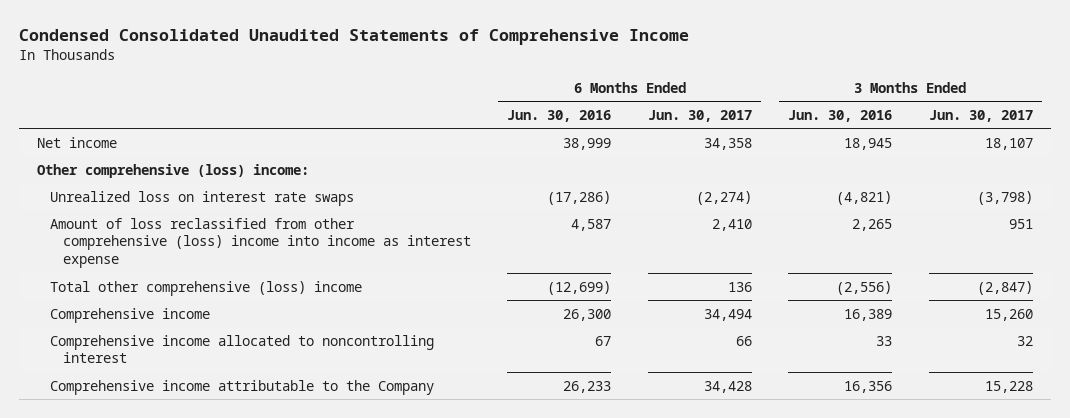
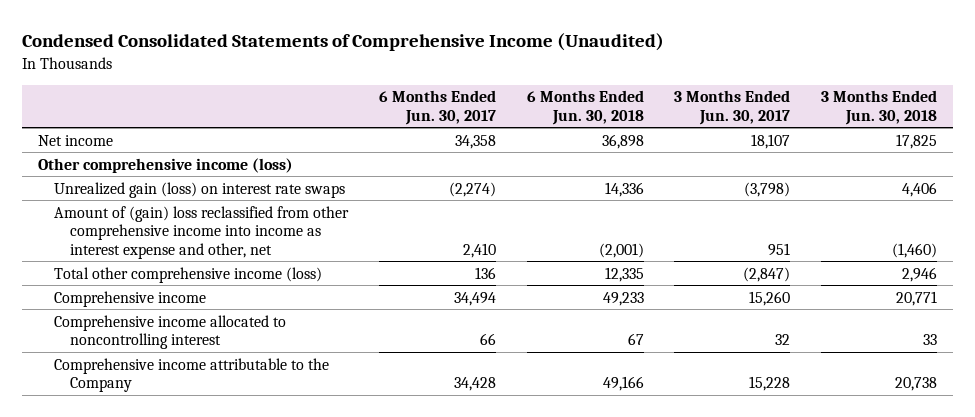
[18,28,689,45] Condensed Consolidated Unaudited Statements of Comprehensive Income -> [22,32,665,51] Condensed Consolidated Statements of Comprehensive Income (Unaudited)
[507,109,612,122] Jun. 30, 2016 -> none
[788,109,893,122] Jun. 30, 2016 -> none
none -> [526,90,644,125] 6 Months Ended Jun. 30, 2018
none -> [821,90,938,125] 3 Months Ended Jun. 30, 2018
[36,163,309,178] Other comprehensive (loss) income: -> [37,157,293,173] Other comprehensive income (loss)
[49,190,354,206] Unrealized loss on interest rate swaps -> [53,181,345,198] Unrealized gain (loss) on interest rate swaps
[49,217,472,269] Amount of loss reclassified from other comprehensive (loss) income into income as interest expense -> [53,205,349,259] Amount of (gain) loss reclassified from other comprehensive income into income as interest expense and other, net
[49,280,362,296] Total other comprehensive (loss) income -> [53,266,322,283] Total other comprehensive income (loss)

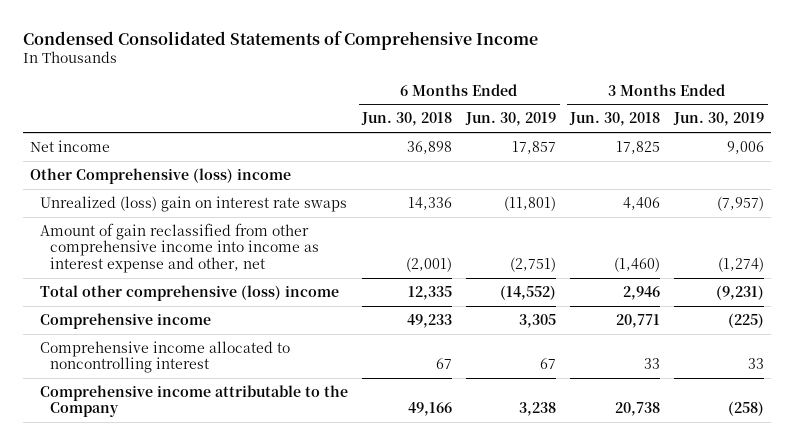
[22,32,665,51] Condensed Consolidated Statements of Comprehensive Income (Unaudited) -> [23,30,539,50] Condensed Consolidated Statements of Comprehensive Income
[378,90,496,125] 6 Months Ended Jun. 30, 2017 -> none
[674,90,791,125] 3 Months Ended Jun. 30, 2017 -> none
none -> [465,112,557,127] Jun. 30, 2019
none -> [673,112,765,127] Jun. 30, 2019
[37,157,293,173] Other comprehensive income (loss) -> [30,167,292,184] Other Comprehensive (loss) income
[53,181,345,198] Unrealized gain (loss) on interest rate swaps -> [40,195,348,212] Unrealized (loss) gain on interest rate swaps
[53,205,349,259] Amount of (gain) loss reclassified from other comprehensive income into income as interest expense and other, net -> [40,222,319,274] Amount of gain reclassified from other comprehensive income into income as interest expense and other, net
[53,266,322,283] Total other comprehensive income (loss) -> [40,284,340,301] Total other comprehensive (loss) income

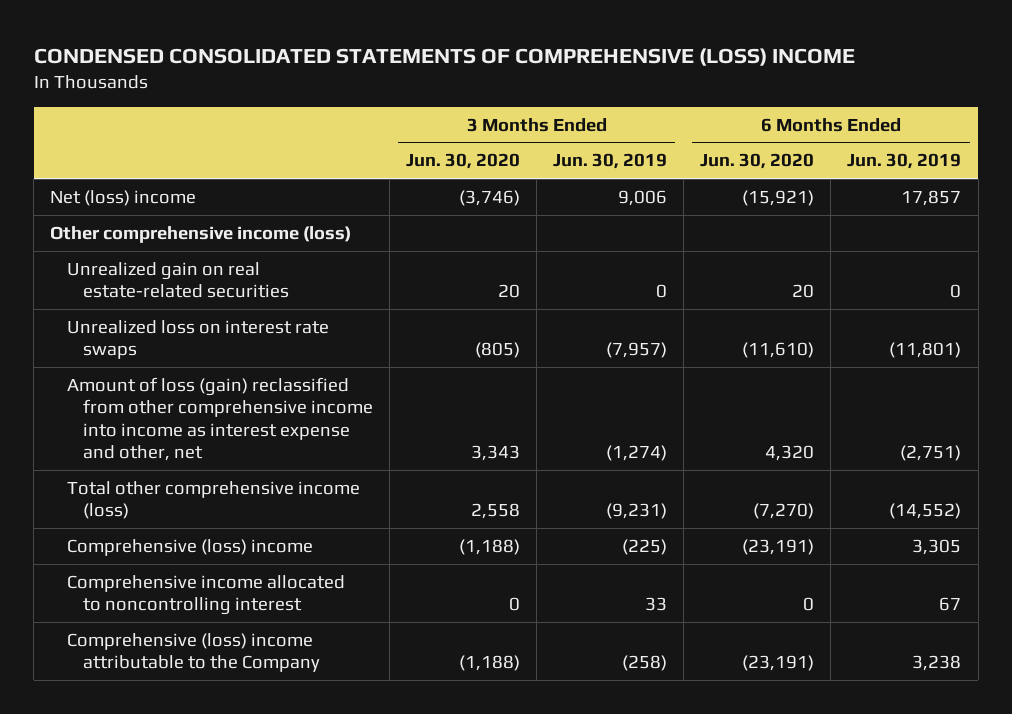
[23,30,539,50] Condensed Consolidated Statements of Comprehensive Income -> [33,47,855,66] CONDENSED CONSOLIDATED STATEMENTS OF COMPREHENSIVE (LOSS) INCOME
[361,112,453,127] Jun. 30, 2018 -> none
[569,112,661,127] Jun. 30, 2018 -> none
none -> [405,153,520,170] Jun. 30, 2020
none -> [700,153,815,170] Jun. 30, 2020
[30,139,111,152] Net income -> [50,189,197,206] Net (loss) income
[30,167,292,184] Other Comprehensive (loss) income -> [50,225,352,243] Other comprehensive income (loss)
none -> [66,261,289,299] Unrealized gain on real estate-related securities
[40,195,348,212] Unrealized (loss) gain on interest rate swaps -> [66,319,329,360] Unrealized loss on interest rate swaps
[40,222,319,274] Amount of gain reclassified from other comprehensive income into income as interest expense and other, net -> [66,376,373,462] Amount of loss (gain) reclassified from other comprehensive income into income as interest expense and other, net
[40,284,340,301] Total other comprehensive (loss) income -> [66,480,360,520] Total other comprehensive income (loss)
[40,312,212,329] Comprehensive income -> [66,538,313,556] Comprehensive (loss) income
[40,384,349,418] Comprehensive income attributable to the Company -> [66,632,320,673] Comprehensive (loss) income attributable to the Company

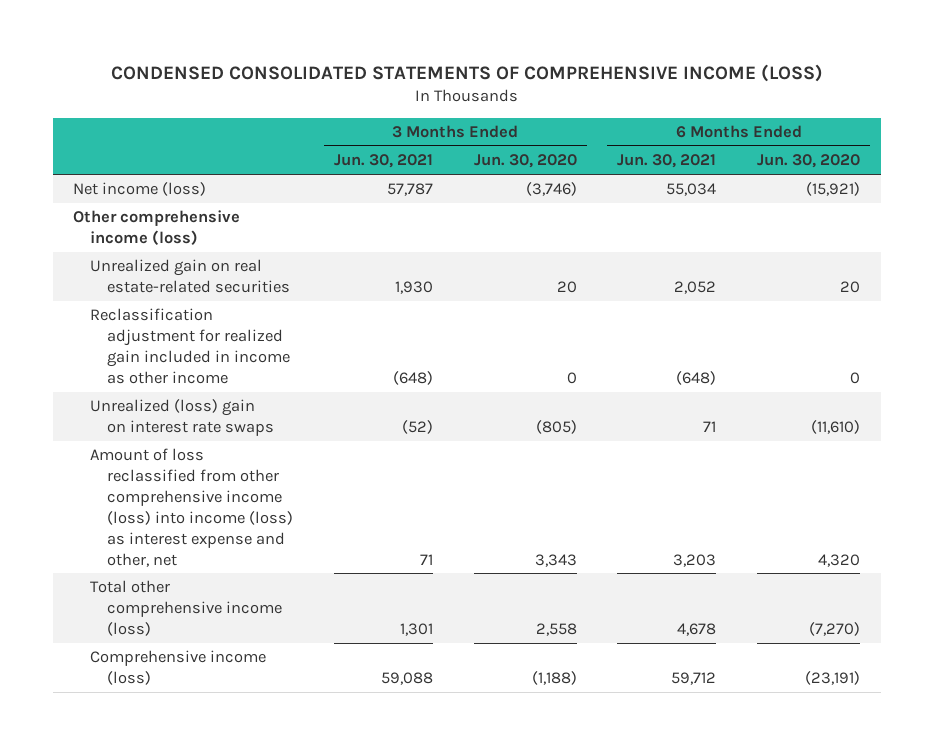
[33,47,855,66] CONDENSED CONSOLIDATED STATEMENTS OF COMPREHENSIVE (LOSS) INCOME -> [110,63,823,82] CONDENSED CONSOLIDATED STATEMENTS OF COMPREHENSIVE INCOME (LOSS)
[553,153,668,170] Jun. 30, 2019 -> none
[847,153,962,170] Jun. 30, 2019 -> none
none -> [333,154,433,169] Jun. 30, 2021
none -> [617,154,717,169] Jun. 30, 2021
[50,189,197,206] Net (loss) income -> [73,182,207,197] Net income (loss)
none -> [90,308,290,384] Reclassification adjustment for realized gain included in income as other income
[66,319,329,360] Unrealized loss on interest rate swaps -> [90,399,274,437] Unrealized (loss) gain on interest rate swaps
[66,376,373,462] Amount of loss (gain) reclassified from other comprehensive income into income as interest expense and other, net -> [90,448,293,567] Amount of loss reclassified from other comprehensive income (loss) into income (loss) as interest expense and other, net
[66,574,345,616] Comprehensive income allocated to noncontrolling interest -> none
[66,632,320,673] Comprehensive (loss) income attributable to the Company -> none
[66,538,313,556] Comprehensive (loss) income -> [90,650,267,686] Comprehensive income (loss)

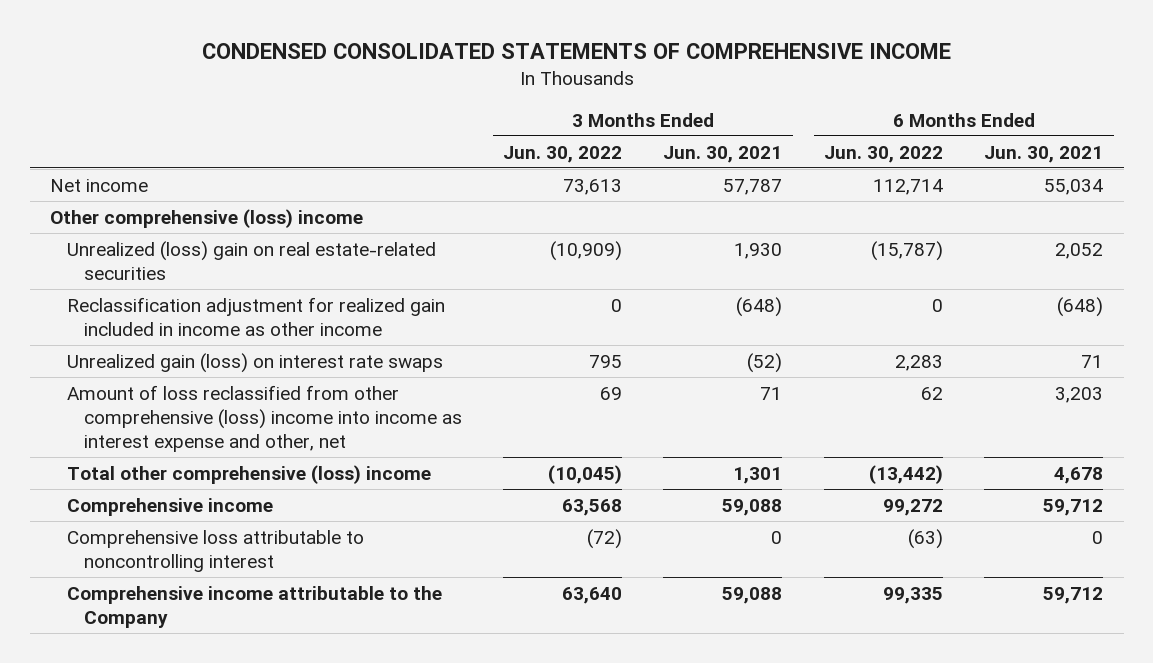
[110,63,823,82] CONDENSED CONSOLIDATED STATEMENTS OF COMPREHENSIVE INCOME (LOSS) -> [201,43,951,60] CONDENSED CONSOLIDATED STATEMENTS OF COMPREHENSIVE INCOME
[473,154,577,169] Jun. 30, 2020 -> none
[757,154,861,169] Jun. 30, 2020 -> none
none -> [503,145,623,163] Jun. 30, 2022
none -> [823,145,943,163] Jun. 30, 2022
[73,182,207,197] Net income (loss) -> [50,178,149,192] Net income
[73,210,241,246] Other comprehensive income (loss) -> [50,208,364,228] Other comprehensive (loss) income
[90,259,290,294] Unrealized gain on real estate-related securities -> [66,240,436,280] Unrealized (loss) gain on real estate-related securities
[90,399,274,437] Unrealized (loss) gain on interest rate swaps -> [66,352,443,373] Unrealized gain (loss) on interest rate swaps
[90,448,293,567] Amount of loss reclassified from other comprehensive income (loss) into income (loss) as interest expense and other, net -> [66,384,462,452] Amount of loss reclassified from other comprehensive (loss) income into income as interest expense and other, net
[90,580,282,637] Total other comprehensive income (loss) -> [66,464,431,484] Total other comprehensive (loss) income
[90,650,267,686] Comprehensive income (loss) -> [66,497,273,516] Comprehensive income
none -> [66,529,364,572] Comprehensive loss attributable to noncontrolling interest
none -> [66,585,442,628] Comprehensive income attributable to the Company

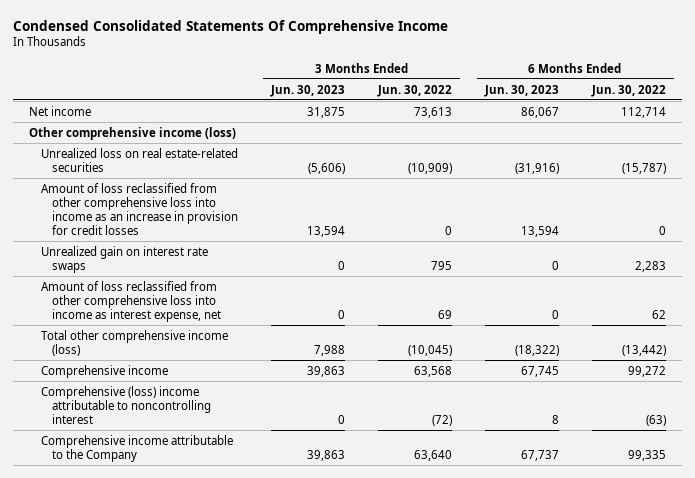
[201,43,951,60] CONDENSED CONSOLIDATED STATEMENTS OF COMPREHENSIVE INCOME -> [12,19,448,34] Condensed Consolidated Statements Of Comprehensive Income
[663,145,783,163] Jun. 30, 2021 -> none
[984,145,1104,163] Jun. 30, 2021 -> none
none -> [270,84,346,97] Jun. 30, 2023
none -> [483,84,559,97] Jun. 30, 2023
[66,296,445,336] Reclassification adjustment for realized gain included in income as other income -> none
[50,208,364,228] Other comprehensive (loss) income -> [29,126,237,140] Other comprehensive income (loss)
[66,240,436,280] Unrealized (loss) gain on real estate-related securities -> [40,147,238,172] Unrealized loss on real estate-related securities
none -> [40,182,239,235] Amount of loss reclassified from other comprehensive loss into income as an increase in provision for credit losses
[66,352,443,373] Unrealized gain (loss) on interest rate swaps -> [40,245,208,273] Unrealized gain on interest rate swaps
[66,384,462,452] Amount of loss reclassified from other comprehensive (loss) income into income as interest expense and other, net -> [40,280,222,322] Amount of loss reclassified from other comprehensive loss into income as interest expense, net
[66,464,431,484] Total other comprehensive (loss) income -> [40,329,228,356] Total other comprehensive income (loss)
[66,529,364,572] Comprehensive loss attributable to noncontrolling interest -> [40,385,212,424] Comprehensive (loss) income attributable to noncontrolling interest

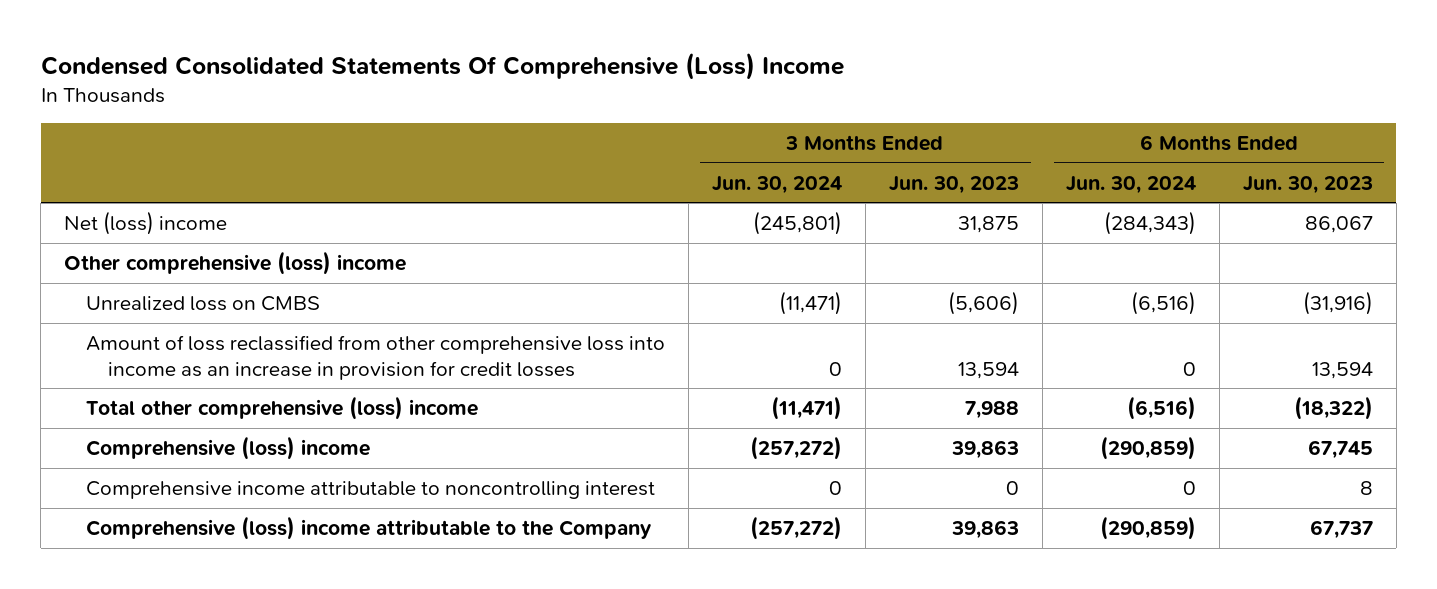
[12,19,448,34] Condensed Consolidated Statements Of Comprehensive Income -> [40,51,844,80] Condensed Consolidated Statements Of Comprehensive (Loss) Income
[377,84,453,97] Jun. 30, 2022 -> none
[590,84,666,97] Jun. 30, 2022 -> none
none -> [711,175,842,194] Jun. 30, 2024
none -> [1065,175,1196,194] Jun. 30, 2024
[29,105,92,116] Net income -> [64,210,228,235] Net (loss) income
[29,126,237,140] Other comprehensive income (loss) -> [64,250,407,275] Other comprehensive (loss) income
[40,147,238,172] Unrealized loss on real estate-related securities -> [85,295,320,311] Unrealized loss on CMBS
[40,245,208,273] Unrealized gain on interest rate swaps -> none
[40,280,222,322] Amount of loss reclassified from other comprehensive loss into income as interest expense, net -> none
[40,329,228,356] Total other comprehensive income (loss) -> [85,395,478,420] Total other comprehensive (loss) income
[40,364,168,378] Comprehensive income -> [85,435,370,460] Comprehensive (loss) income
[40,385,212,424] Comprehensive (loss) income attributable to noncontrolling interest -> [85,480,655,499] Comprehensive income attributable to noncontrolling interest
[40,434,233,462] Comprehensive income attributable to the Company -> [85,515,652,540] Comprehensive (loss) income attributable to the Company

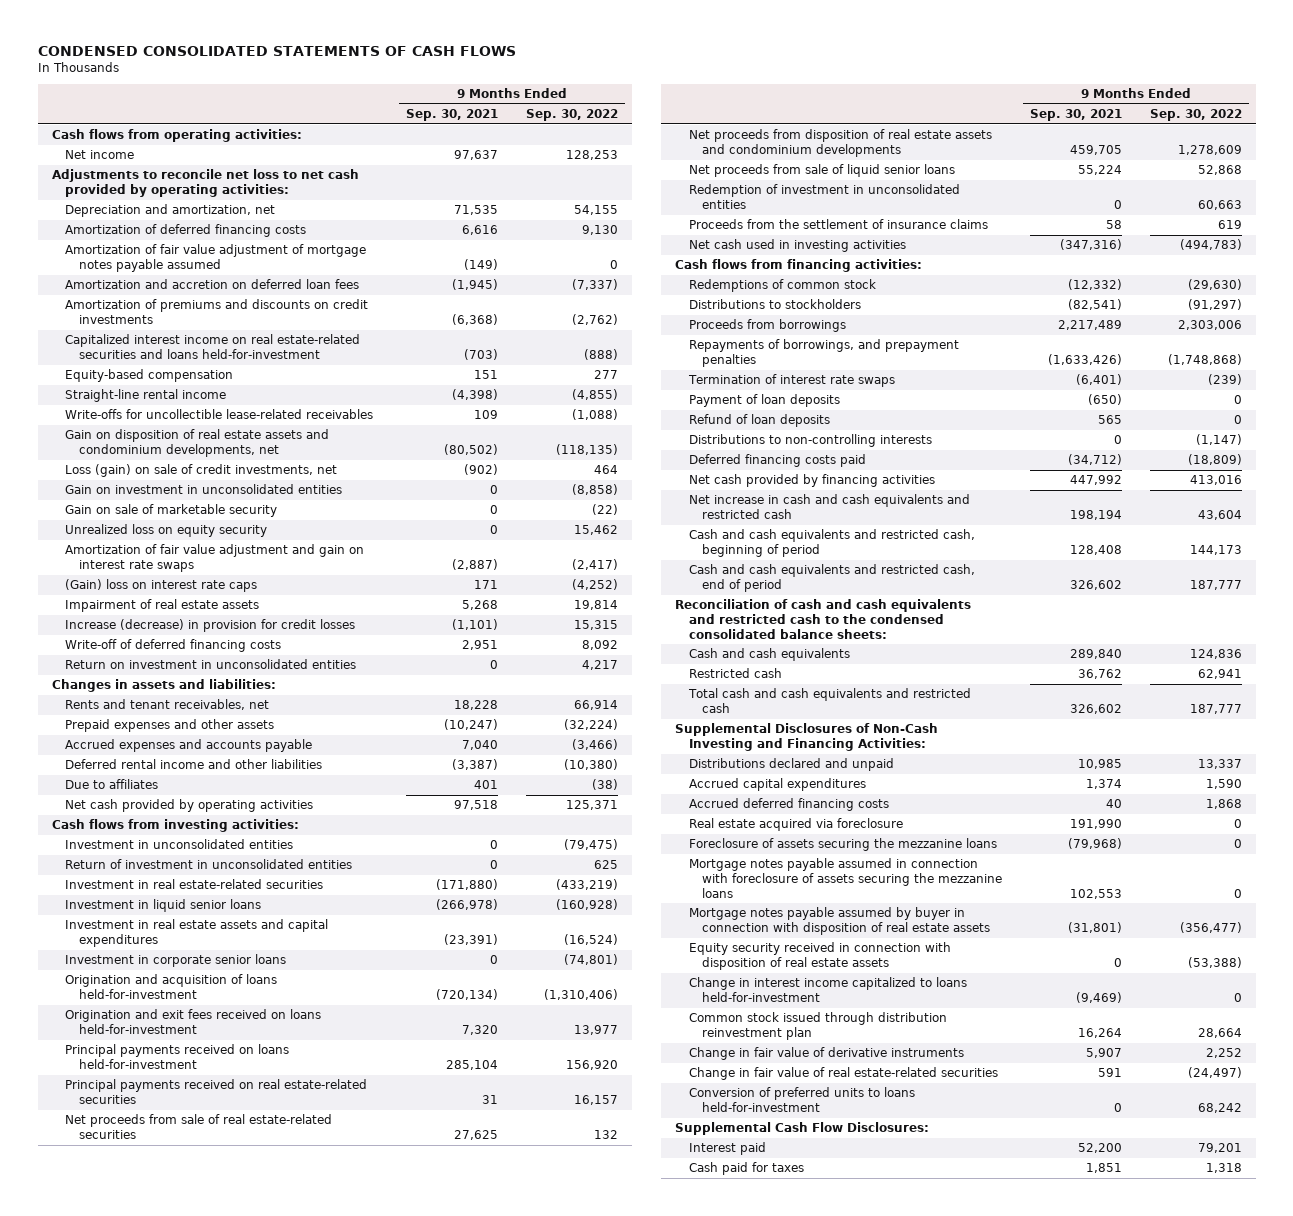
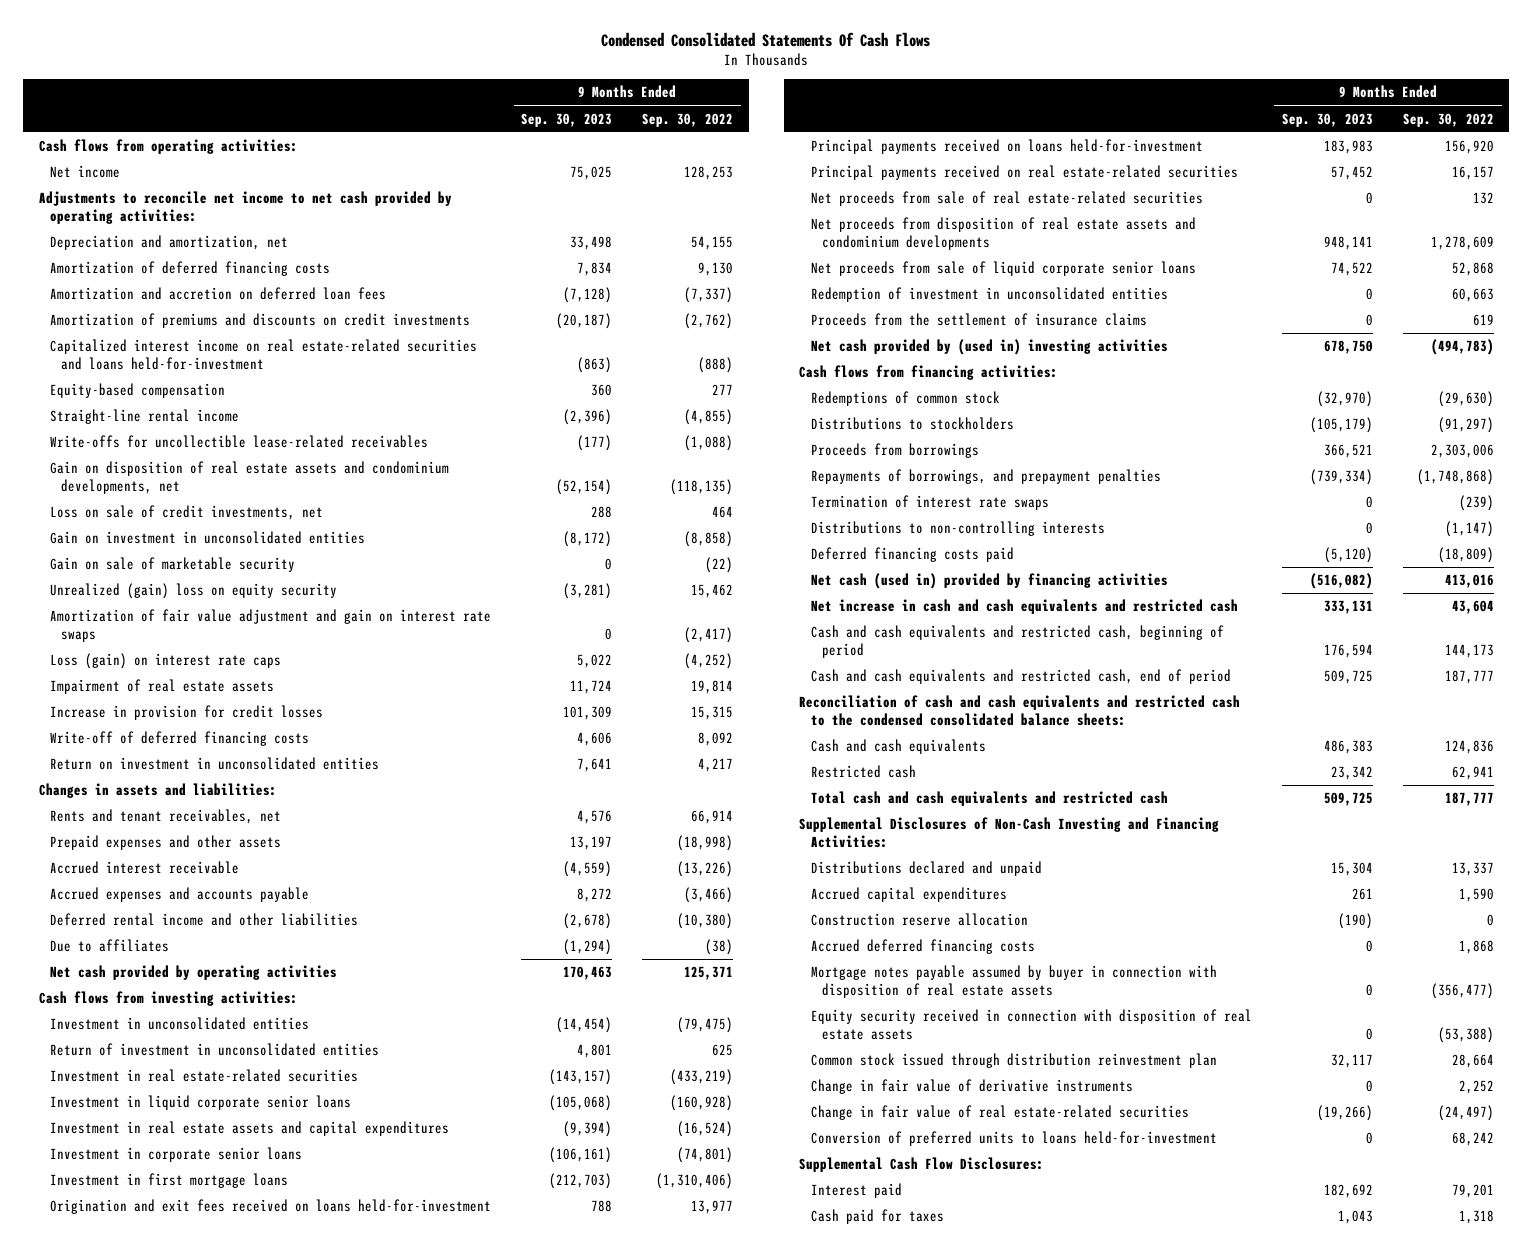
[37,46,516,57] CONDENSED CONSOLIDATED STATEMENTS OF CASH FLOWS -> [601,31,931,47] Condensed Consolidated Statements Of Cash Flows
[406,109,499,122] Sep. 30, 2021 -> none
none -> [521,112,613,127] Sep. 30, 2023
[51,169,359,198] Adjustments to reconcile net loss to net cash provided by operating activities: -> [38,191,452,225] Adjustments to reconcile net income to net cash provided by operating activities:
[65,244,367,273] Amortization of fair value adjustment of mortgage notes payable assumed -> none
[65,464,338,478] Loss (gain) on sale of credit investments, net -> [49,505,323,521] Loss on sale of credit investments, net
[65,524,268,538] Unrealized loss on equity security -> [49,583,337,600] Unrealized (gain) loss on equity security
[65,579,258,593] (Gain) loss on interest rate caps -> [49,653,281,670] Loss (gain) on interest rate caps
[65,619,356,633] Increase (decrease) in provision for credit losses -> [49,705,323,721] Increase in provision for credit losses
[564,719,619,731] (32,224) -> [677,835,734,852] (18,998)
none -> [49,861,239,875] Accrued interest receivable
[65,899,262,913] Investment in liquid senior loans -> [49,1095,351,1111] Investment in liquid corporate senior loans
[65,974,278,1000] Origination and acquisition of loans held-for-investment -> [49,1173,288,1189] Investment in first mortgage loans
[688,164,955,178] Net proceeds from sale of liquid senior loans -> [810,261,1196,277] Net proceeds from sale of liquid corporate senior loans
[688,239,906,253] Net cash used in investing activities -> [810,339,1168,356] Net cash provided by (used in) investing activities
[688,394,840,408] Payment of loan deposits -> none
[688,414,830,428] Refund of loan deposits -> none
[688,474,935,488] Net cash provided by financing activities -> [810,573,1168,590] Net cash (used in) provided by financing activities
none -> [810,913,1028,927] Construction reserve allocation
[688,818,903,832] Real estate acquired via foreclosure -> none
[688,838,997,852] Foreclosure of assets securing the mezzanine loans -> none
[688,858,1003,898] Mortgage notes payable assumed in connection with foreclosure of assets securing the mezzanine loans -> none
[688,977,967,1003] Change in interest income capitalized to loans held-for-investment -> none

